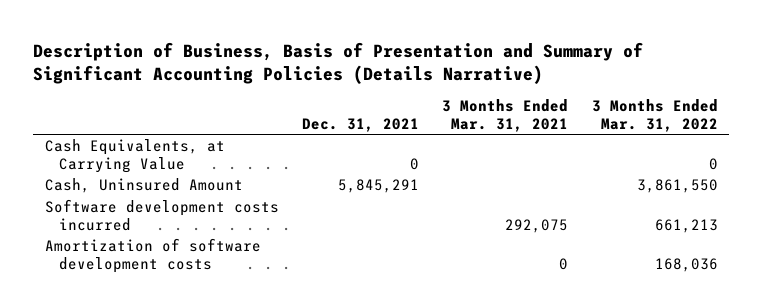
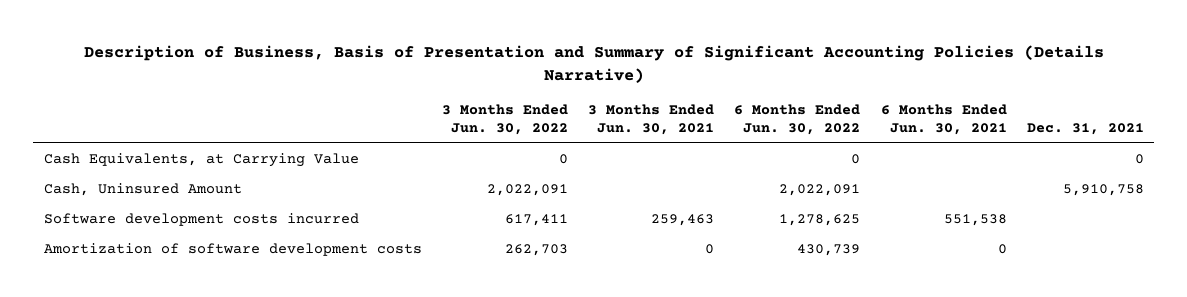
[442,99,569,132] 3 Months Ended Mar. 31, 2021 -> none
[591,99,718,132] 3 Months Ended Mar. 31, 2022 -> none
none -> [441,103,568,136] 3 Months Ended Jun. 30, 2022
none -> [588,103,715,136] 3 Months Ended Jun. 30, 2021
none -> [734,103,861,136] 6 Months Ended Jun. 30, 2022
none -> [880,103,1007,136] 6 Months Ended Jun. 30, 2021
[338,179,420,194] 5,845,291 -> [1062,184,1144,197] 5,910,758

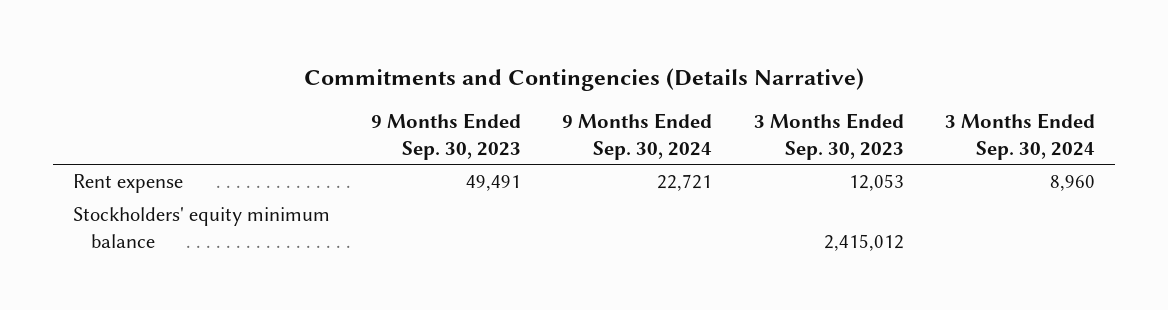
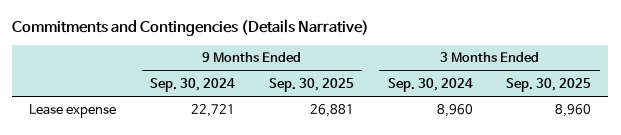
[371,113,522,160] 9 Months Ended Sep. 30, 2023 -> none
[753,113,904,160] 3 Months Ended Sep. 30, 2023 -> none
none -> [268,77,354,92] Sep. 30, 2025
none -> [506,77,592,92] Sep. 30, 2025
[73,206,331,248] Stockholders' equity minimum balance -> none
[73,173,184,193] Rent expense -> [29,104,117,119] Lease expense

